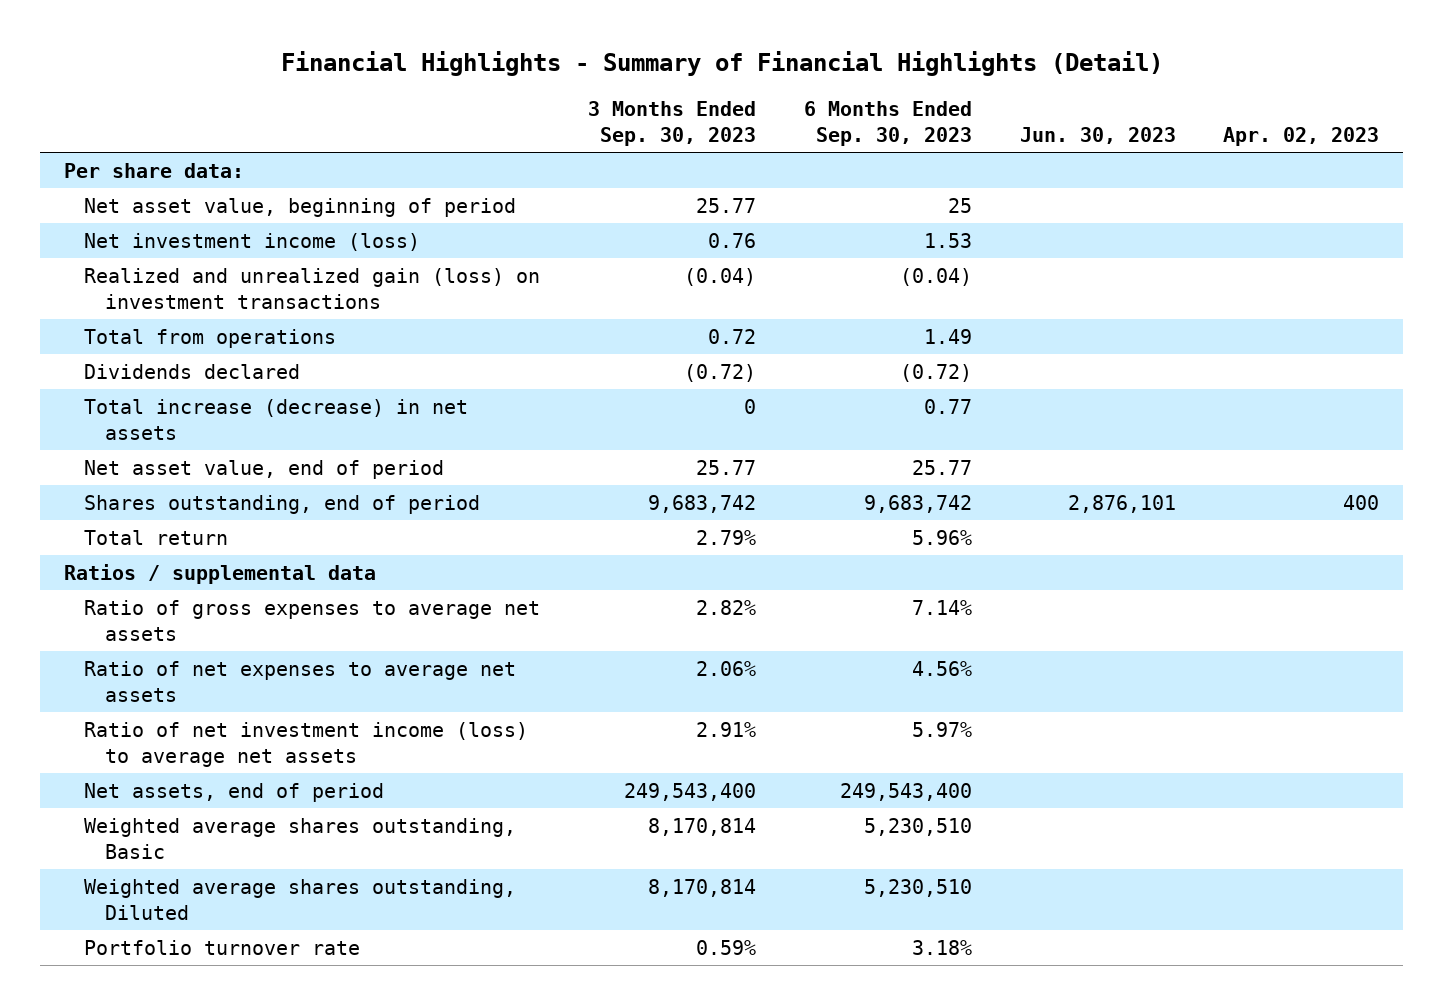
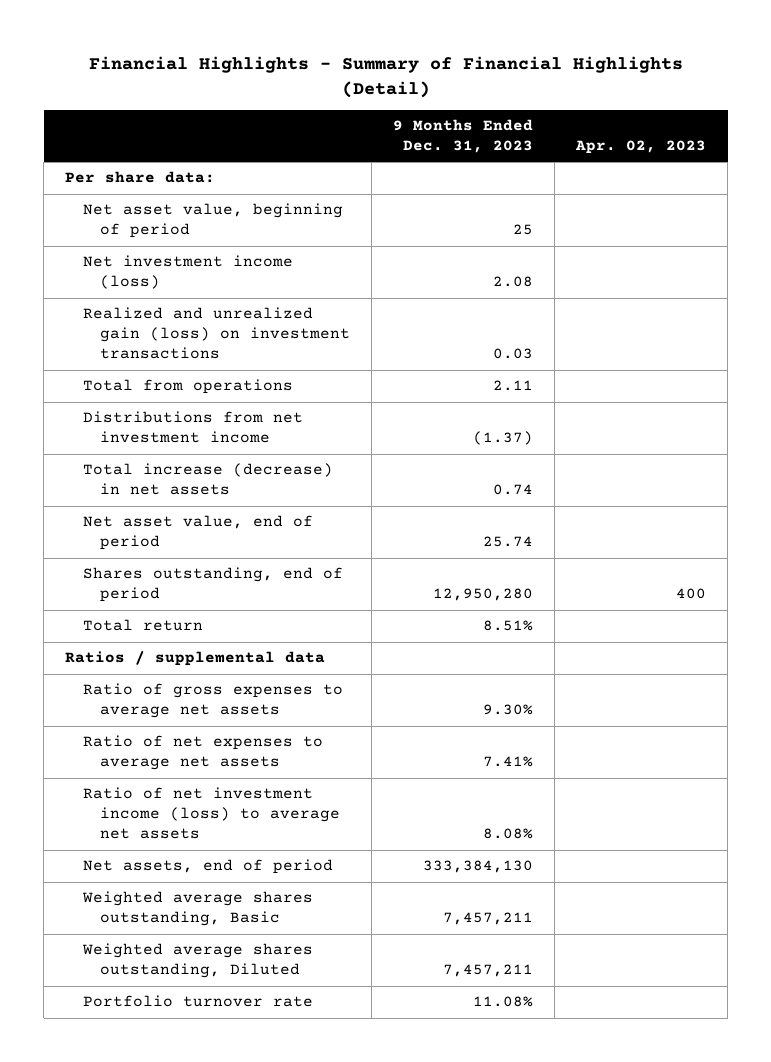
[587,101,756,147] 3 Months Ended Sep. 30, 2023 -> none
[803,101,972,147] 6 Months Ended Sep. 30, 2023 -> none
[1019,127,1176,145] Jun. 30, 2023 -> none
none -> [392,119,533,154] 9 Months Ended Dec. 31, 2023
[84,363,301,379] Dividends declared -> [82,411,303,444] Distributions from net investment income

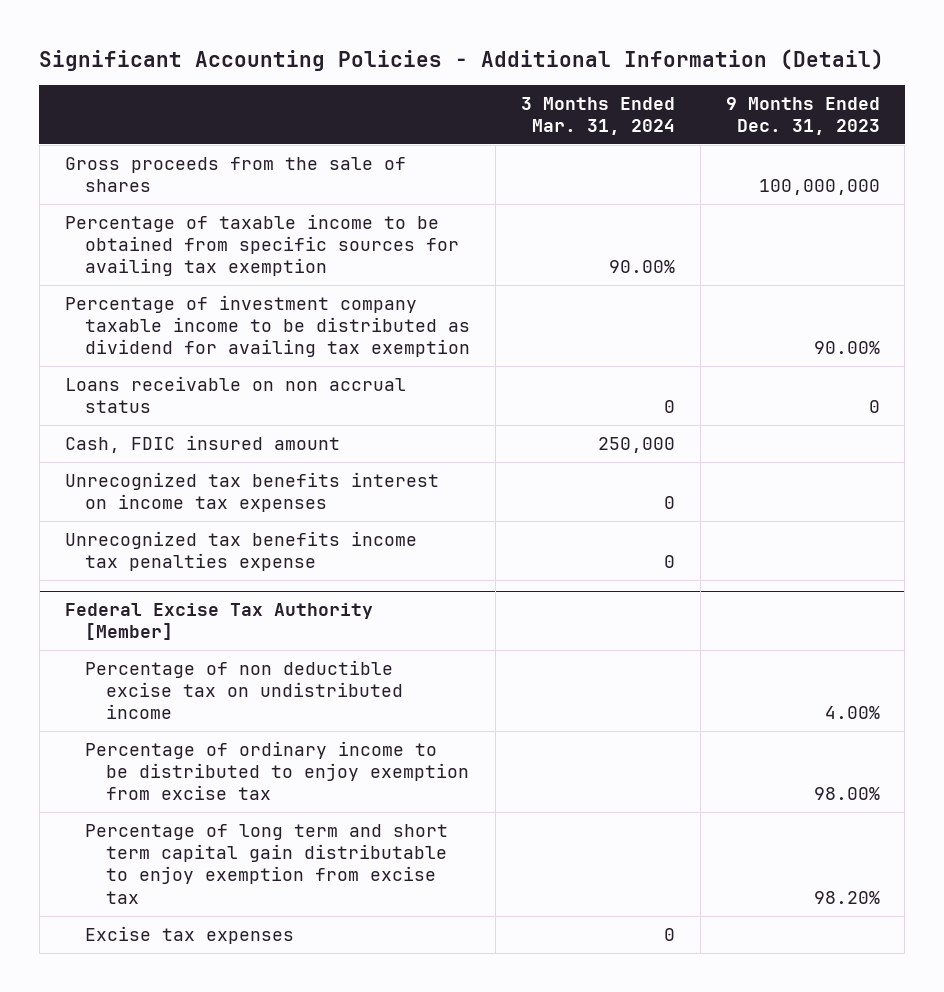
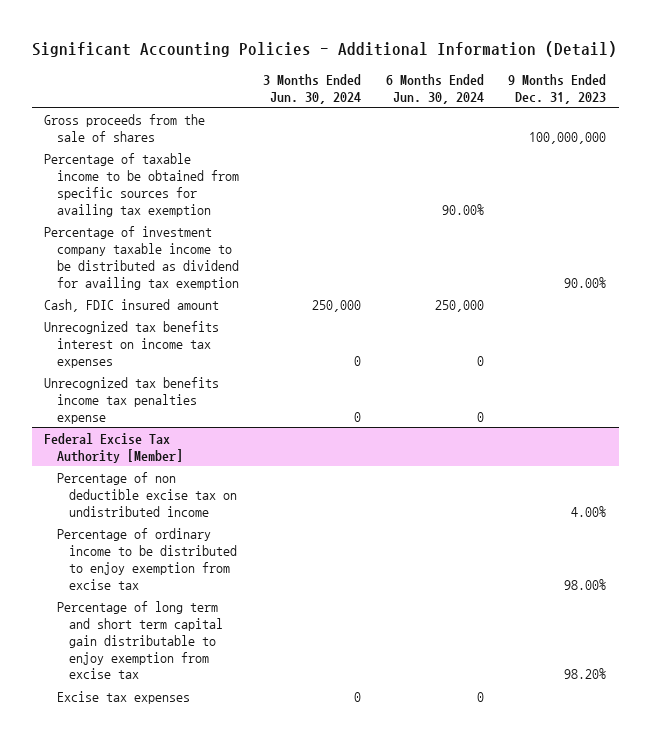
[520,96,675,136] 3 Months Ended Mar. 31, 2024 -> none
none -> [263,73,362,104] 3 Months Ended Jun. 30, 2024
none -> [385,73,484,104] 6 Months Ended Jun. 30, 2024
[64,375,406,414] Loans receivable on non accrual status -> none

